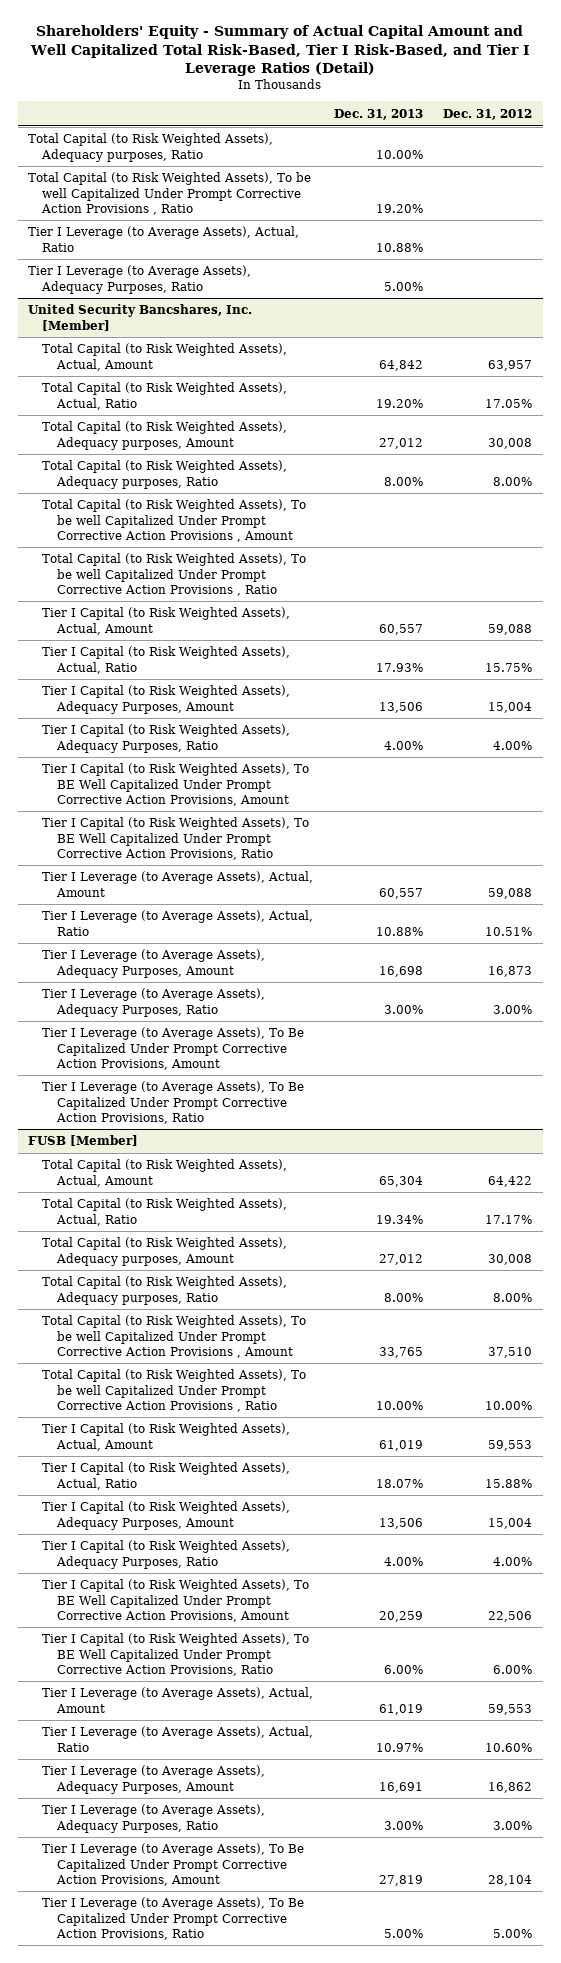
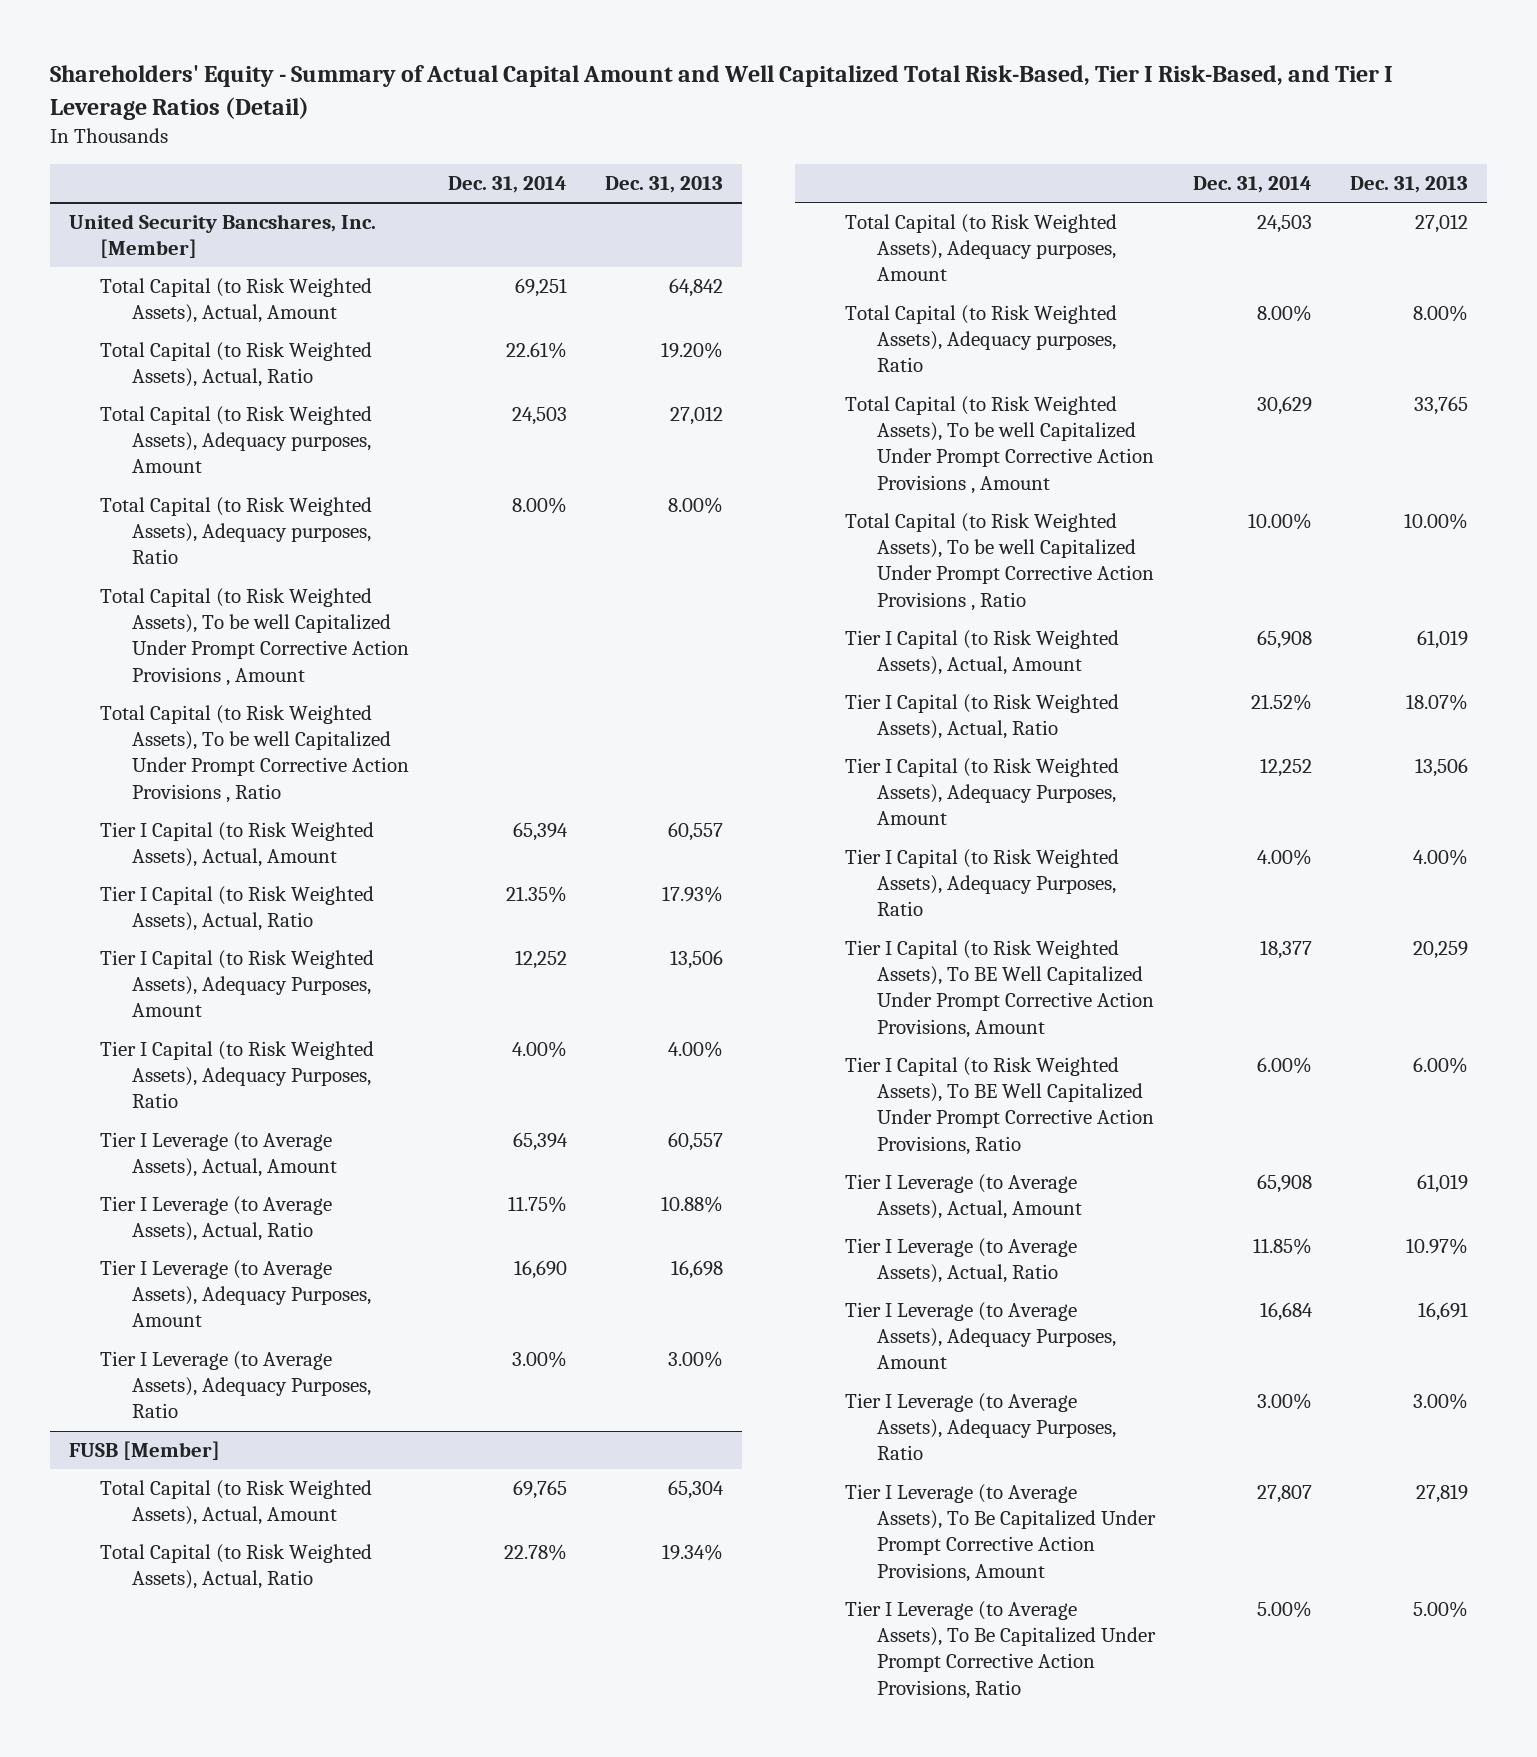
[443,108,533,120] Dec. 31, 2012 -> none
none -> [448,176,568,194] Dec. 31, 2014
[28,133,274,162] Total Capital (to Risk Weighted Assets), Adequacy purposes, Ratio -> none
[28,172,312,215] Total Capital (to Risk Weighted Assets), To be well Capitalized Under Prompt Corrective Action Provisions , Ratio -> none
[28,226,300,252] Tier I Leverage (to Average Assets), Actual, Ratio -> none
[28,265,252,294] Tier I Leverage (to Average Assets), Adequacy Purposes, Ratio -> none
[42,763,310,806] Tier I Capital (to Risk Weighted Assets), To BE Well Capitalized Under Prompt Corrective Action Provisions, Amount -> none
[42,817,310,860] Tier I Capital (to Risk Weighted Assets), To BE Well Capitalized Under Prompt Corrective Action Provisions, Ratio -> none
[42,1027,305,1070] Tier I Leverage (to Average Assets), To Be Capitalized Under Prompt Corrective Action Provisions, Amount -> none
[42,1081,305,1124] Tier I Leverage (to Average Assets), To Be Capitalized Under Prompt Corrective Action Provisions, Ratio -> none

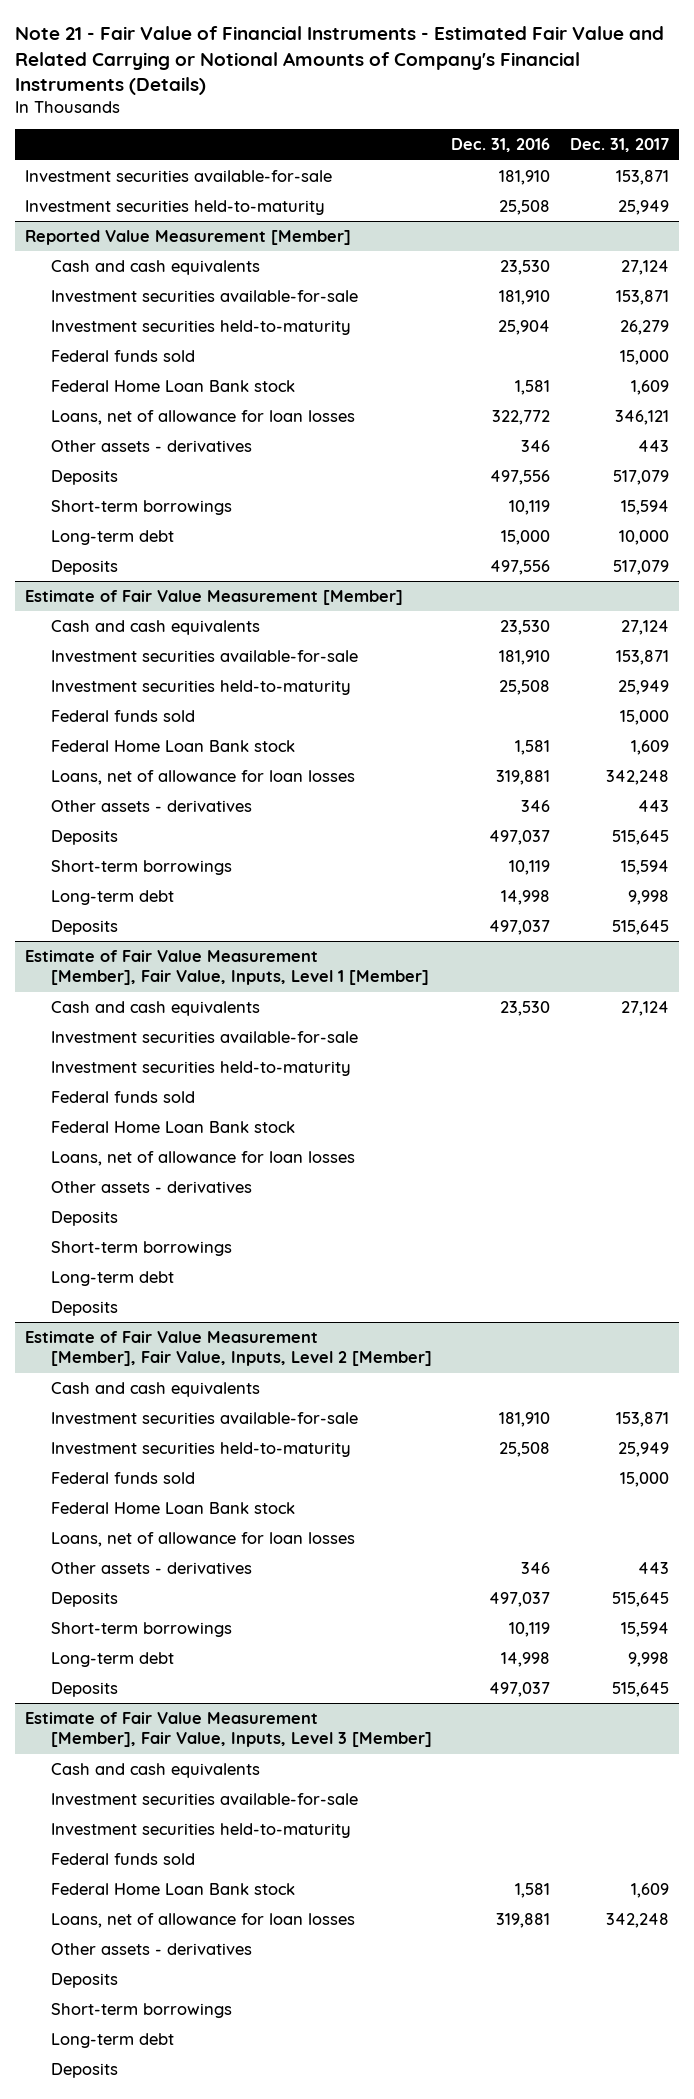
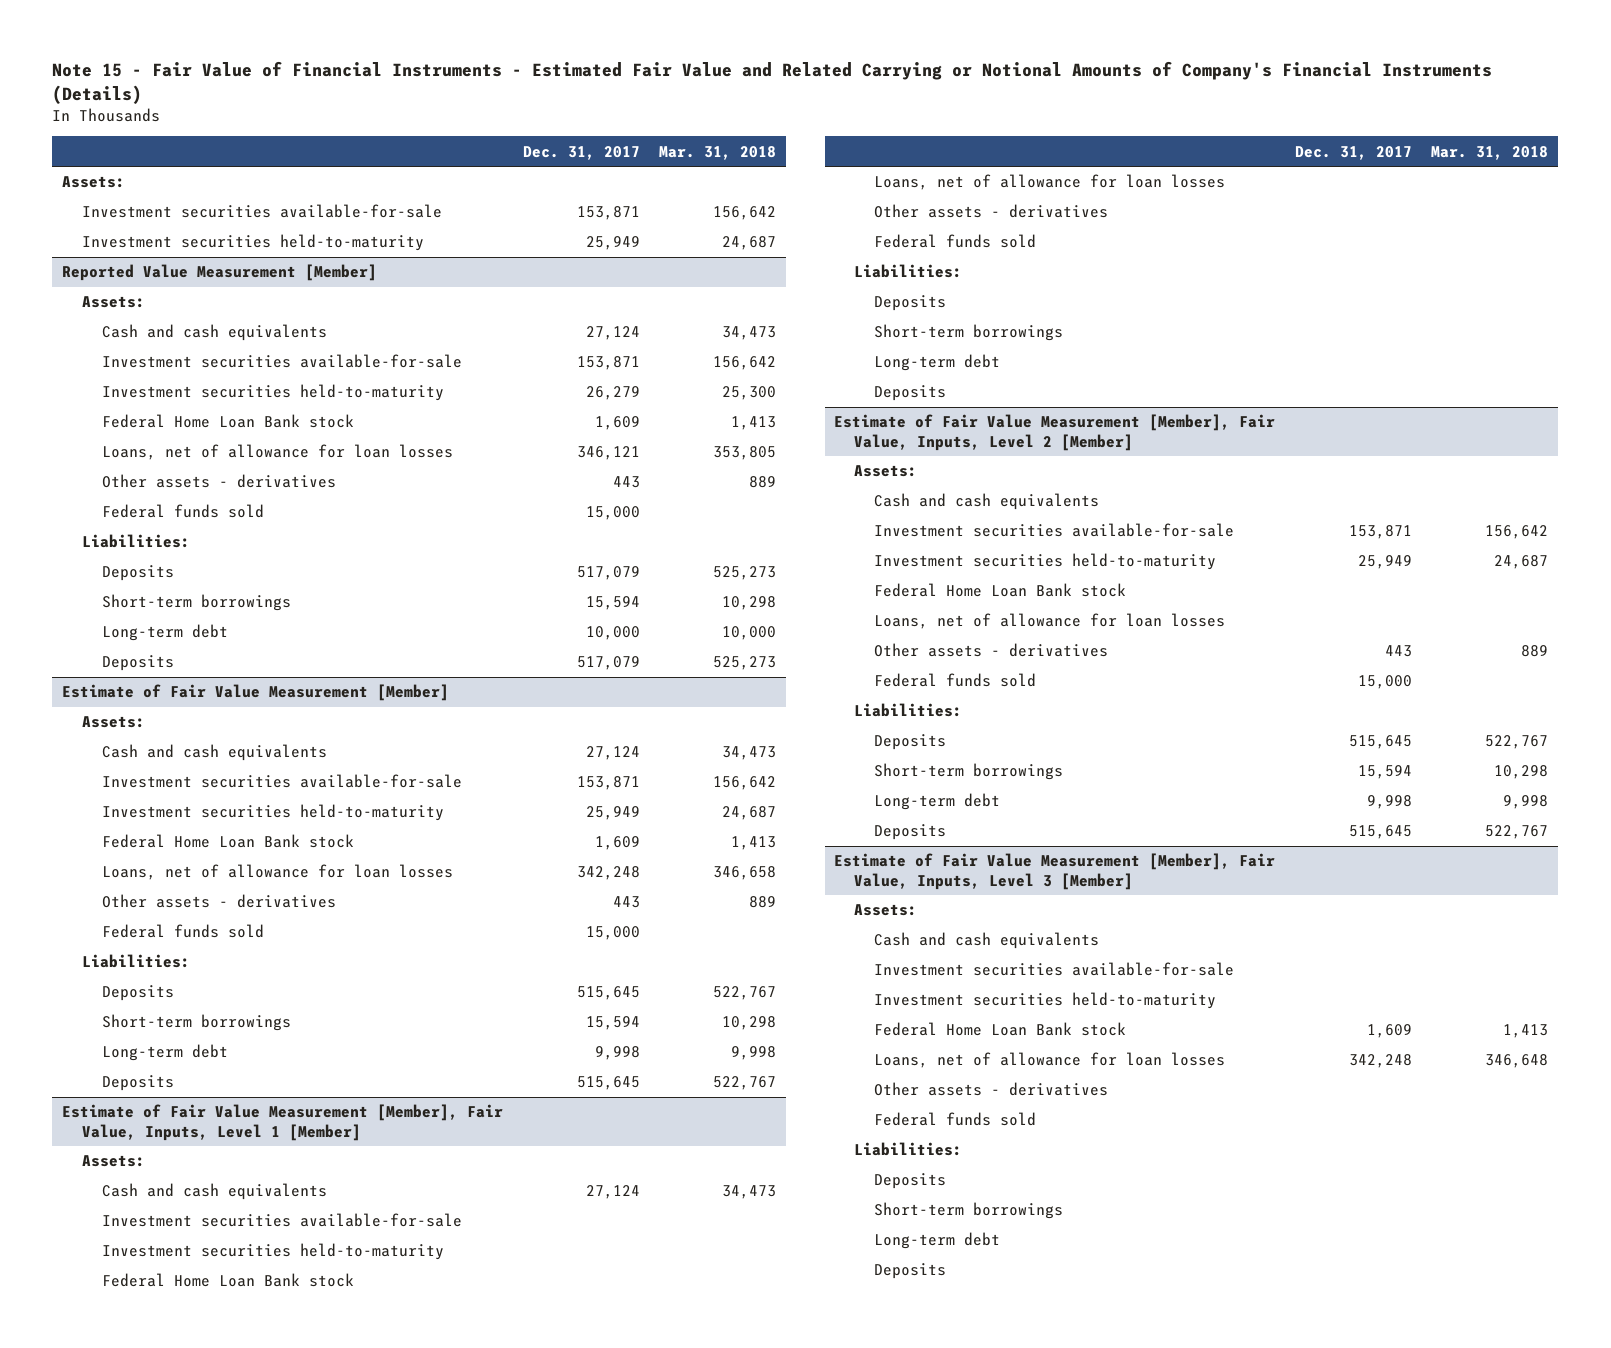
[14,26,664,95] Note 21 - Fair Value of Financial Instruments - Estimated Fair Value and Related Carrying or Notional Amounts of Company's Financial Instruments (Details) -> [52,61,1493,105] Note 15 - Fair Value of Financial Instruments - Estimated Fair Value and Related Carrying or Notional Amounts of Company's Financial Instruments (Details)
[451,138,551,153] Dec. 31, 2016 -> none
none -> [659,145,777,160] Mar. 31, 2018
none -> [62,176,126,189] Assets:
none -> [81,296,145,309] Assets:
[50,349,195,362] Federal funds sold -> [101,504,264,519] Federal funds sold
none -> [81,534,190,549] Liabilities:
none -> [81,716,145,729] Assets:
[50,709,195,722] Federal funds sold -> [101,924,264,939] Federal funds sold
none -> [81,954,190,969] Liabilities:
none -> [81,1155,145,1168] Assets:
[50,1090,195,1103] Federal funds sold -> [874,234,1037,249] Federal funds sold
none -> [854,264,963,279] Liabilities:
none -> [854,465,918,478] Assets:
[50,1471,195,1484] Federal funds sold -> [874,673,1037,688] Federal funds sold
none -> [854,703,963,718] Liabilities:
none -> [854,904,918,917] Assets:
[50,1852,195,1865] Federal funds sold -> [874,1112,1037,1127] Federal funds sold
none -> [854,1142,963,1157] Liabilities:

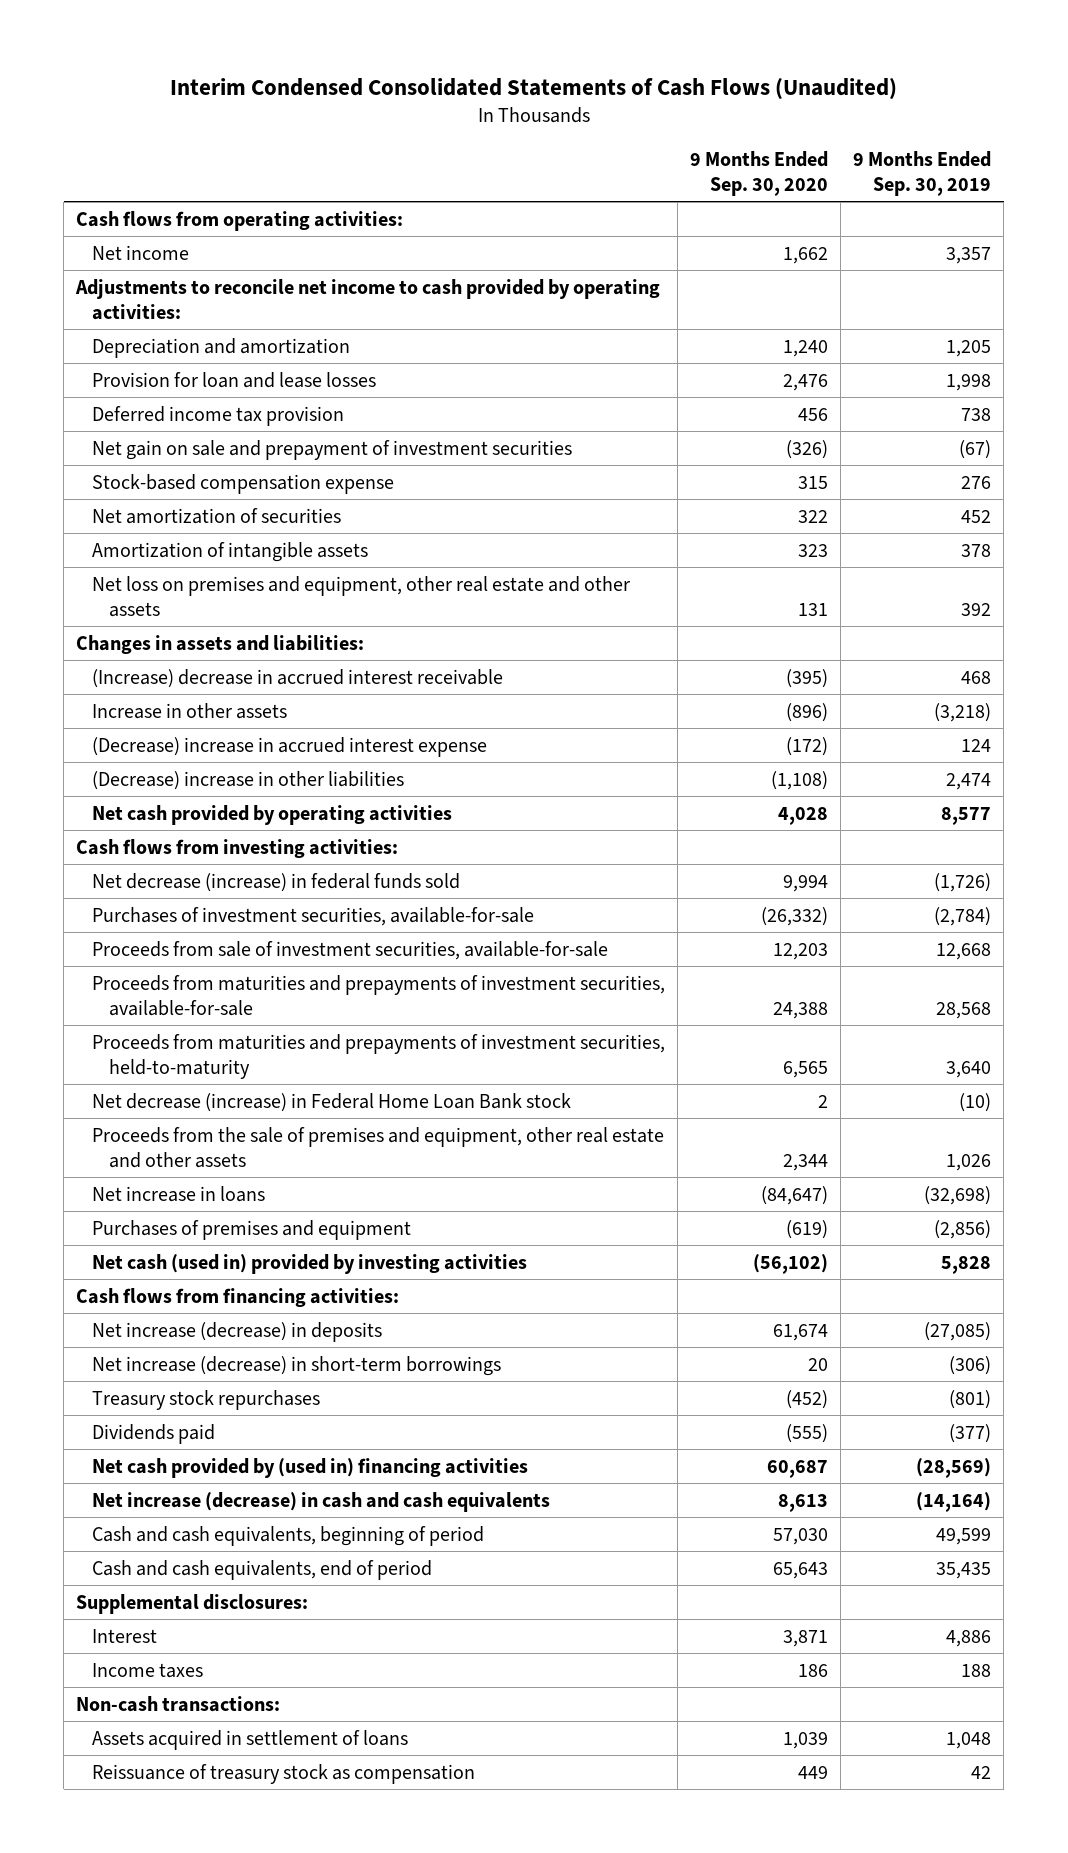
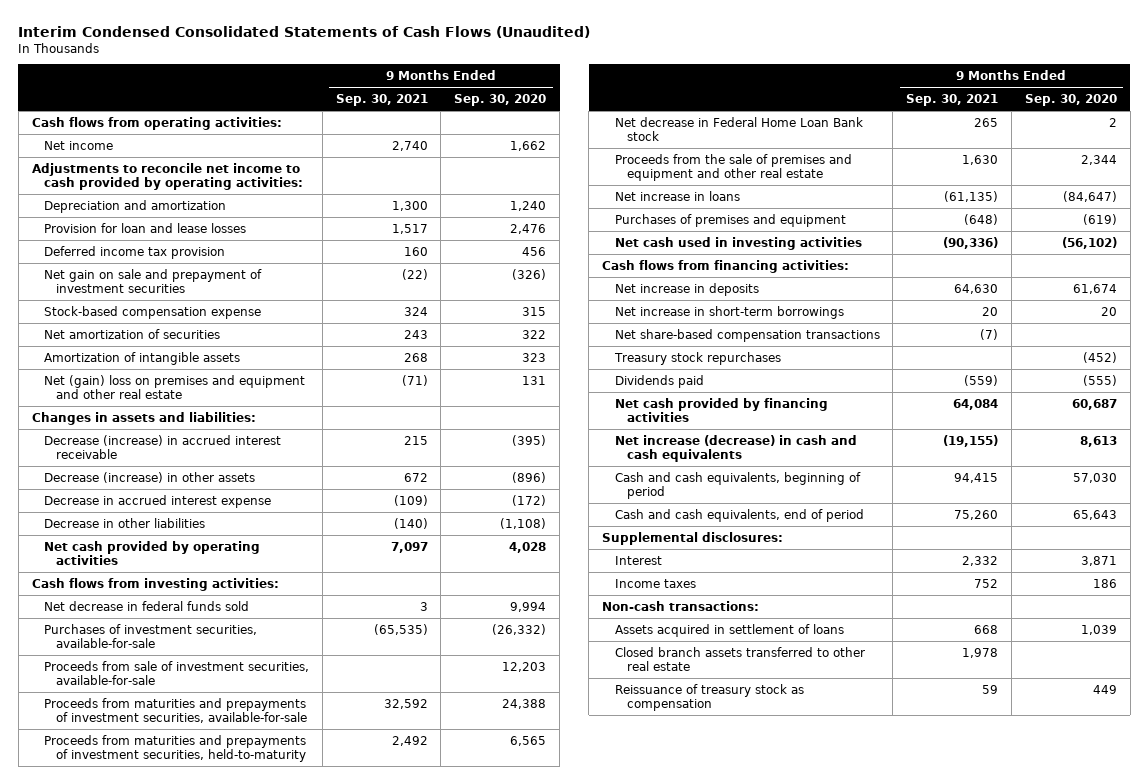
[853,150,992,196] 9 Months Ended Sep. 30, 2019 -> none
none -> [335,94,428,107] Sep. 30, 2021
[92,575,631,617] Net loss on premises and equipment, other real estate and other assets -> [44,374,306,400] Net (gain) loss on premises and equipment and other real estate
[92,668,504,688] (Increase) decrease in accrued interest receivable -> [44,434,282,460] Decrease (increase) in accrued interest receivable
[92,702,288,719] Increase in other assets -> [44,471,256,483] Decrease (increase) in other assets
[92,736,488,757] (Decrease) increase in accrued interest expense -> [44,494,272,508] Decrease in accrued interest expense
[92,770,405,790] (Decrease) increase in other liabilities -> [44,517,206,528] Decrease in other liabilities
[92,872,461,892] Net decrease (increase) in federal funds sold -> [44,600,250,611] Net decrease in federal funds sold
[92,1092,572,1112] Net decrease (increase) in Federal Home Loan Bank stock -> [614,116,863,142] Net decrease in Federal Home Loan Bank stock
[92,1126,665,1168] Proceeds from the sale of premises and equipment, other real estate and other assets -> [614,153,852,182] Proceeds from the sale of premises and equipment and other real estate
[92,1253,528,1274] Net cash (used in) provided by investing activities -> [614,236,862,250] Net cash used in investing activities
[92,1321,383,1342] Net increase (decrease) in deposits -> [614,282,759,296] Net increase in deposits
[92,1355,502,1376] Net increase (decrease) in short-term borrowings -> [614,305,844,319] Net increase in short-term borrowings
none -> [614,328,880,342] Net share-based compensation transactions
[92,1457,529,1478] Net cash provided by (used in) financing activities -> [614,397,828,423] Net cash provided by financing activities
none -> [614,646,865,672] Closed branch assets transferred to other real estate

